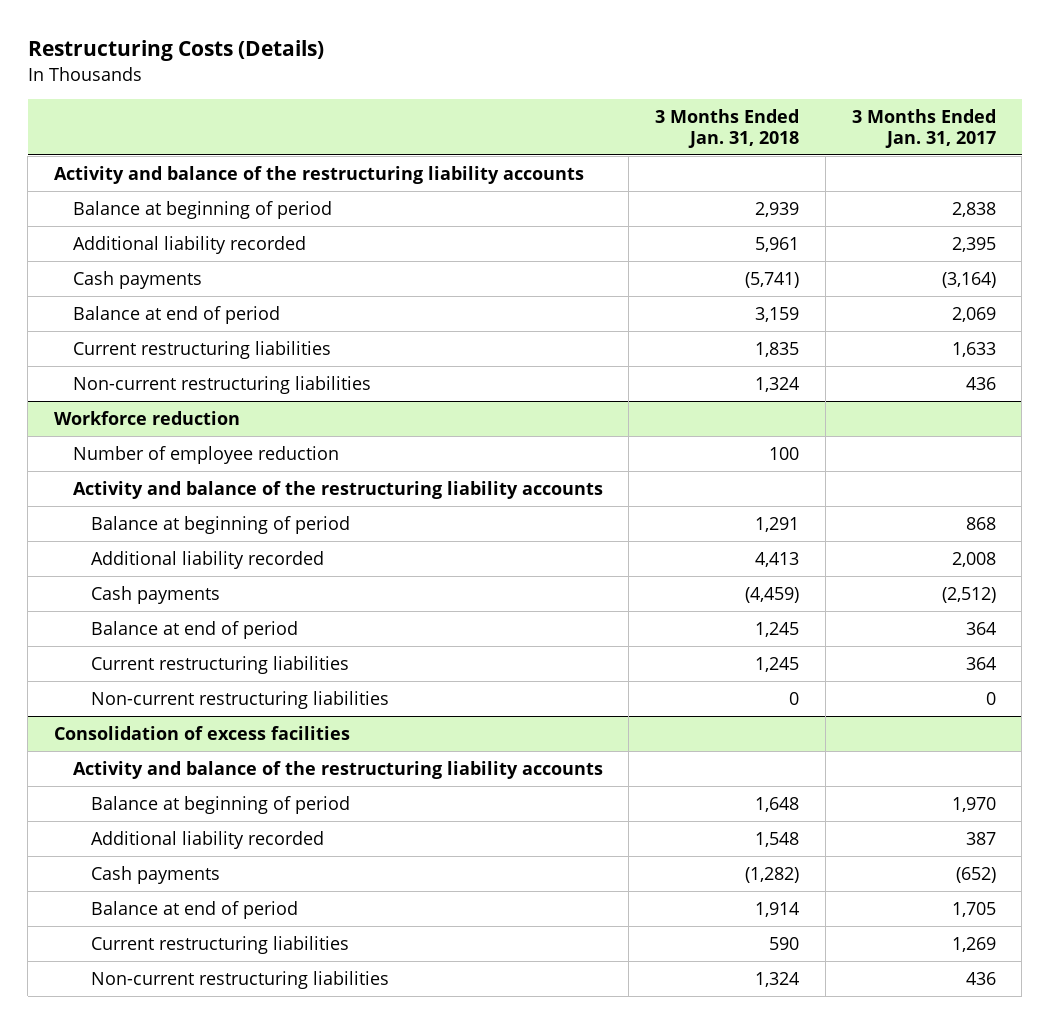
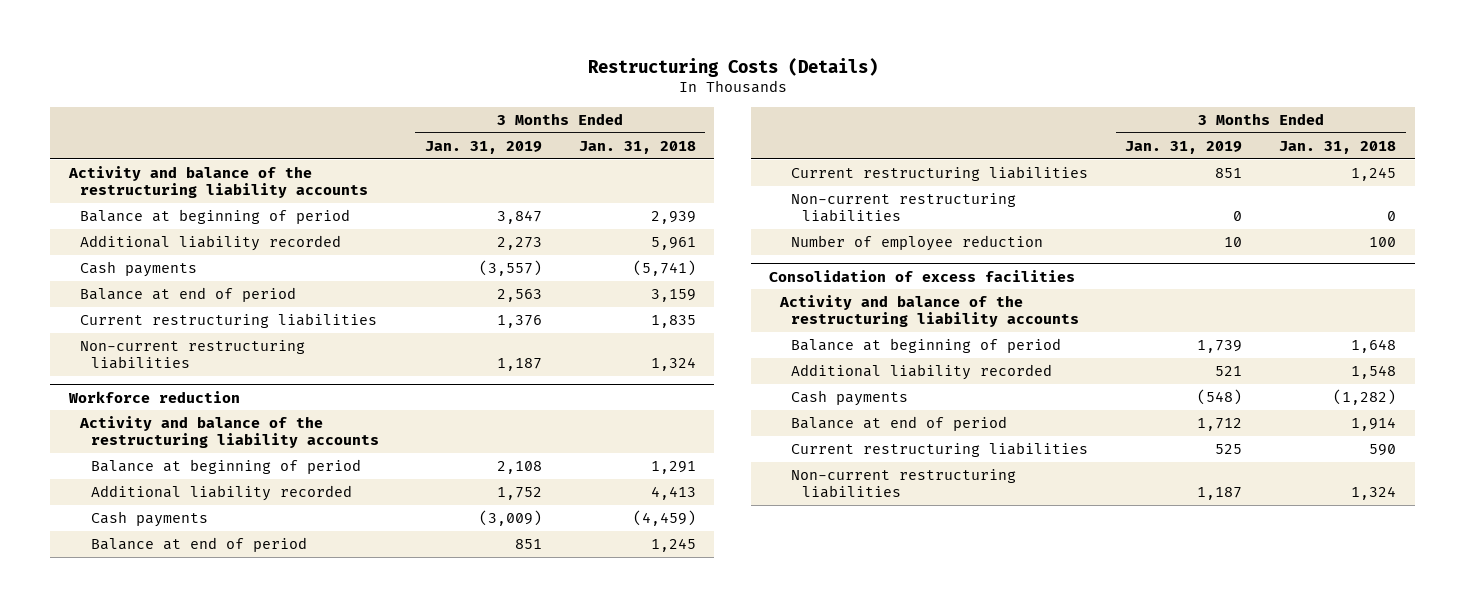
[851,108,996,148] 3 Months Ended Jan. 31, 2017 -> none
none -> [424,140,542,154] Jan. 31, 2019
[72,446,339,465] Number of employee reduction -> [791,235,1044,252] Number of employee reduction

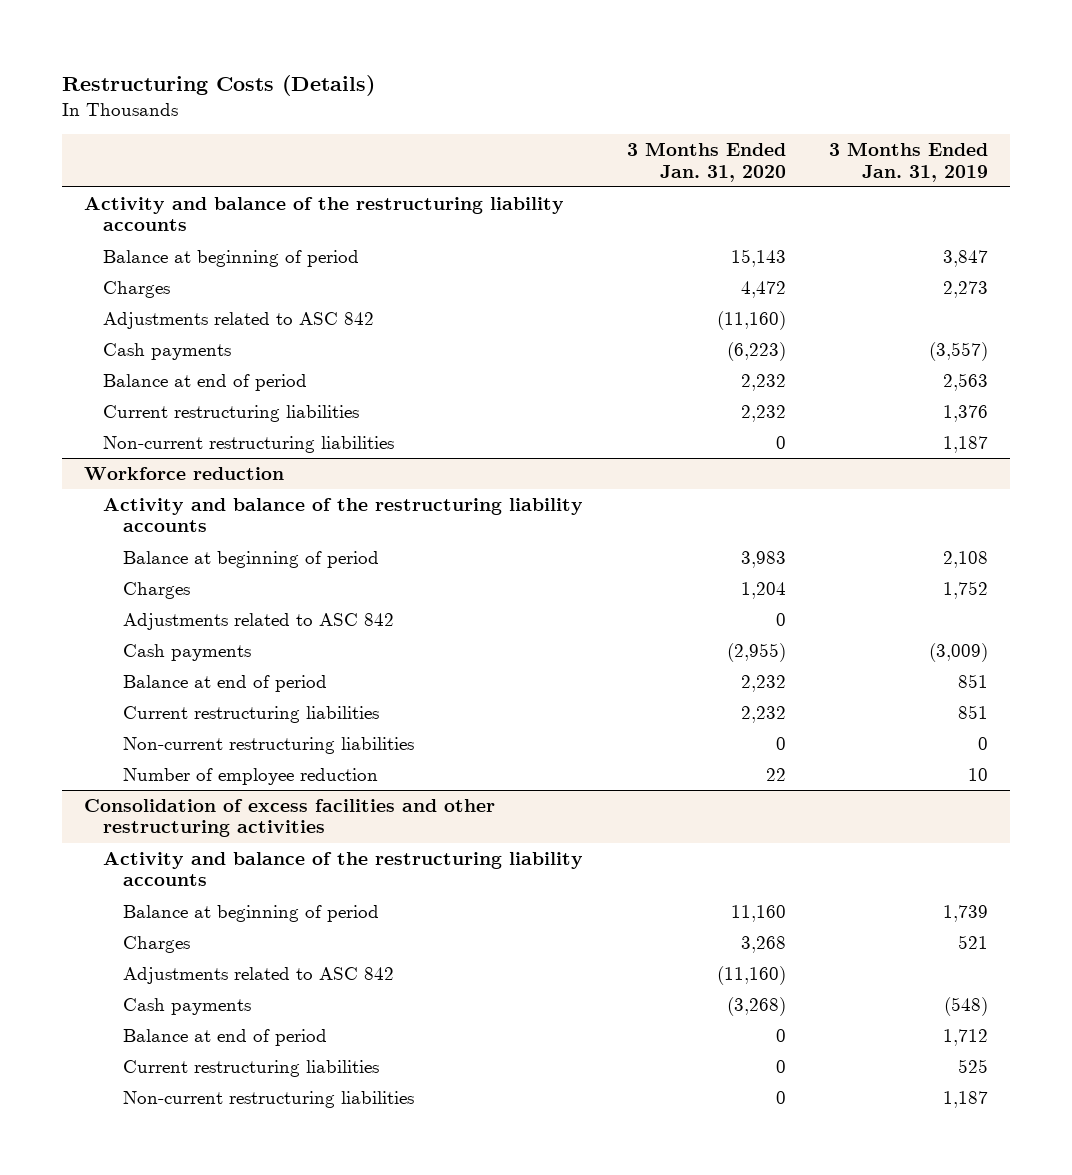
[578,140,696,154] Jan. 31, 2018 -> none
none -> [626,142,786,182] 3 Months Ended Jan. 31, 2020
[79,235,341,252] Additional liability recorded -> [103,280,171,298] Charges
none -> [103,311,375,329] Adjustments related to ASC 842
[90,485,352,502] Additional liability recorded -> [122,581,190,599] Charges
none -> [122,612,394,630] Adjustments related to ASC 842
[769,269,1076,282] Consolidation of excess facilities -> [84,798,496,838] Consolidation of excess facilities and other restructuring activities
[791,364,1053,381] Additional liability recorded -> [122,935,190,953] Charges
none -> [122,966,394,984] Adjustments related to ASC 842

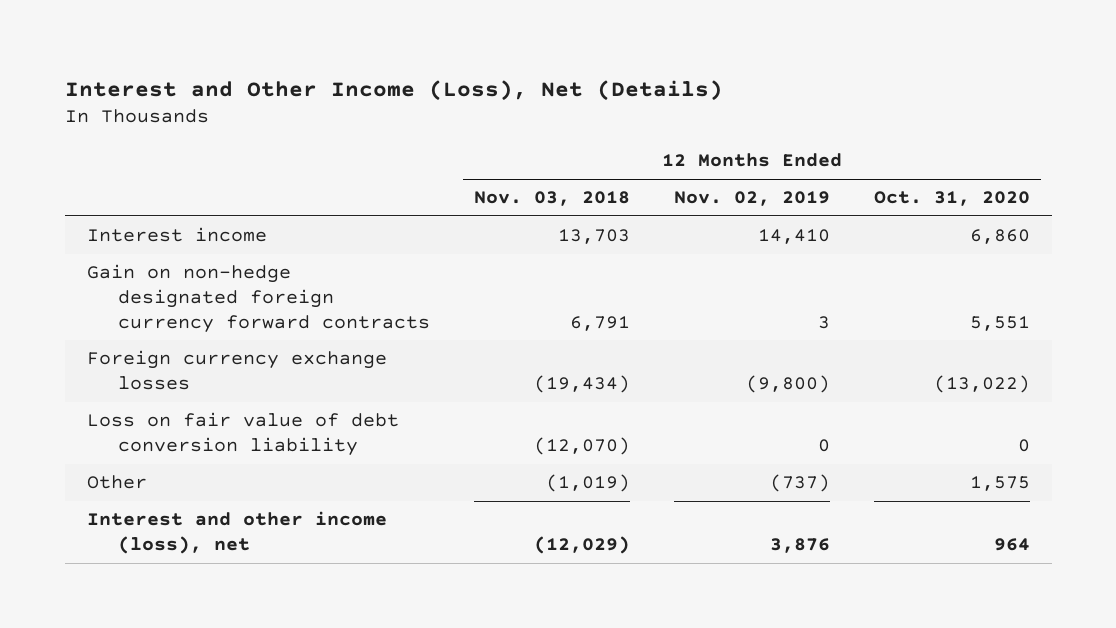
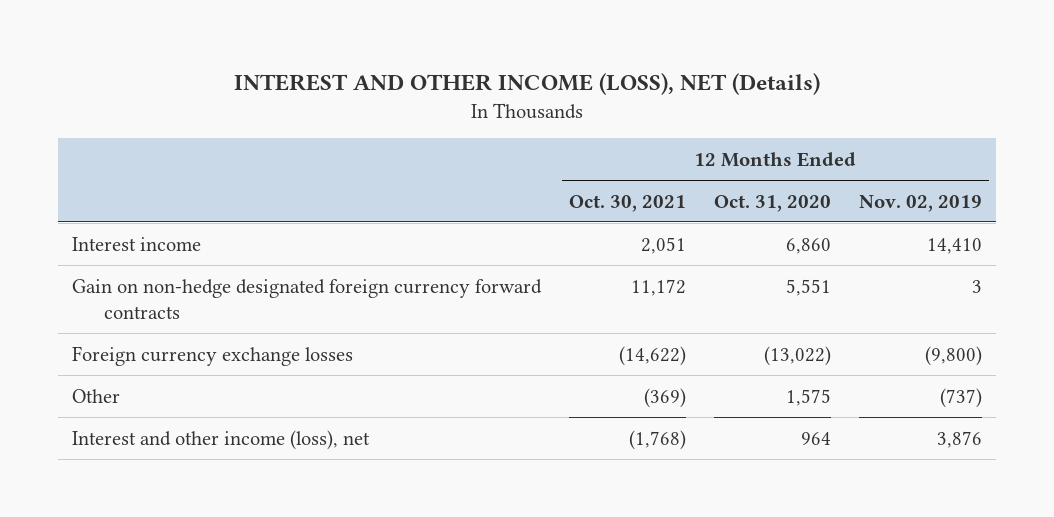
[64,79,723,101] Interest and Other Income (Loss), Net (Details) -> [233,72,820,95] INTEREST AND OTHER INCOME (LOSS), NET (Details)
[474,191,631,207] Nov. 03, 2018 -> none
none -> [568,194,686,212] Oct. 30, 2021
[86,412,399,456] Loss on fair value of debt conversion liability -> none

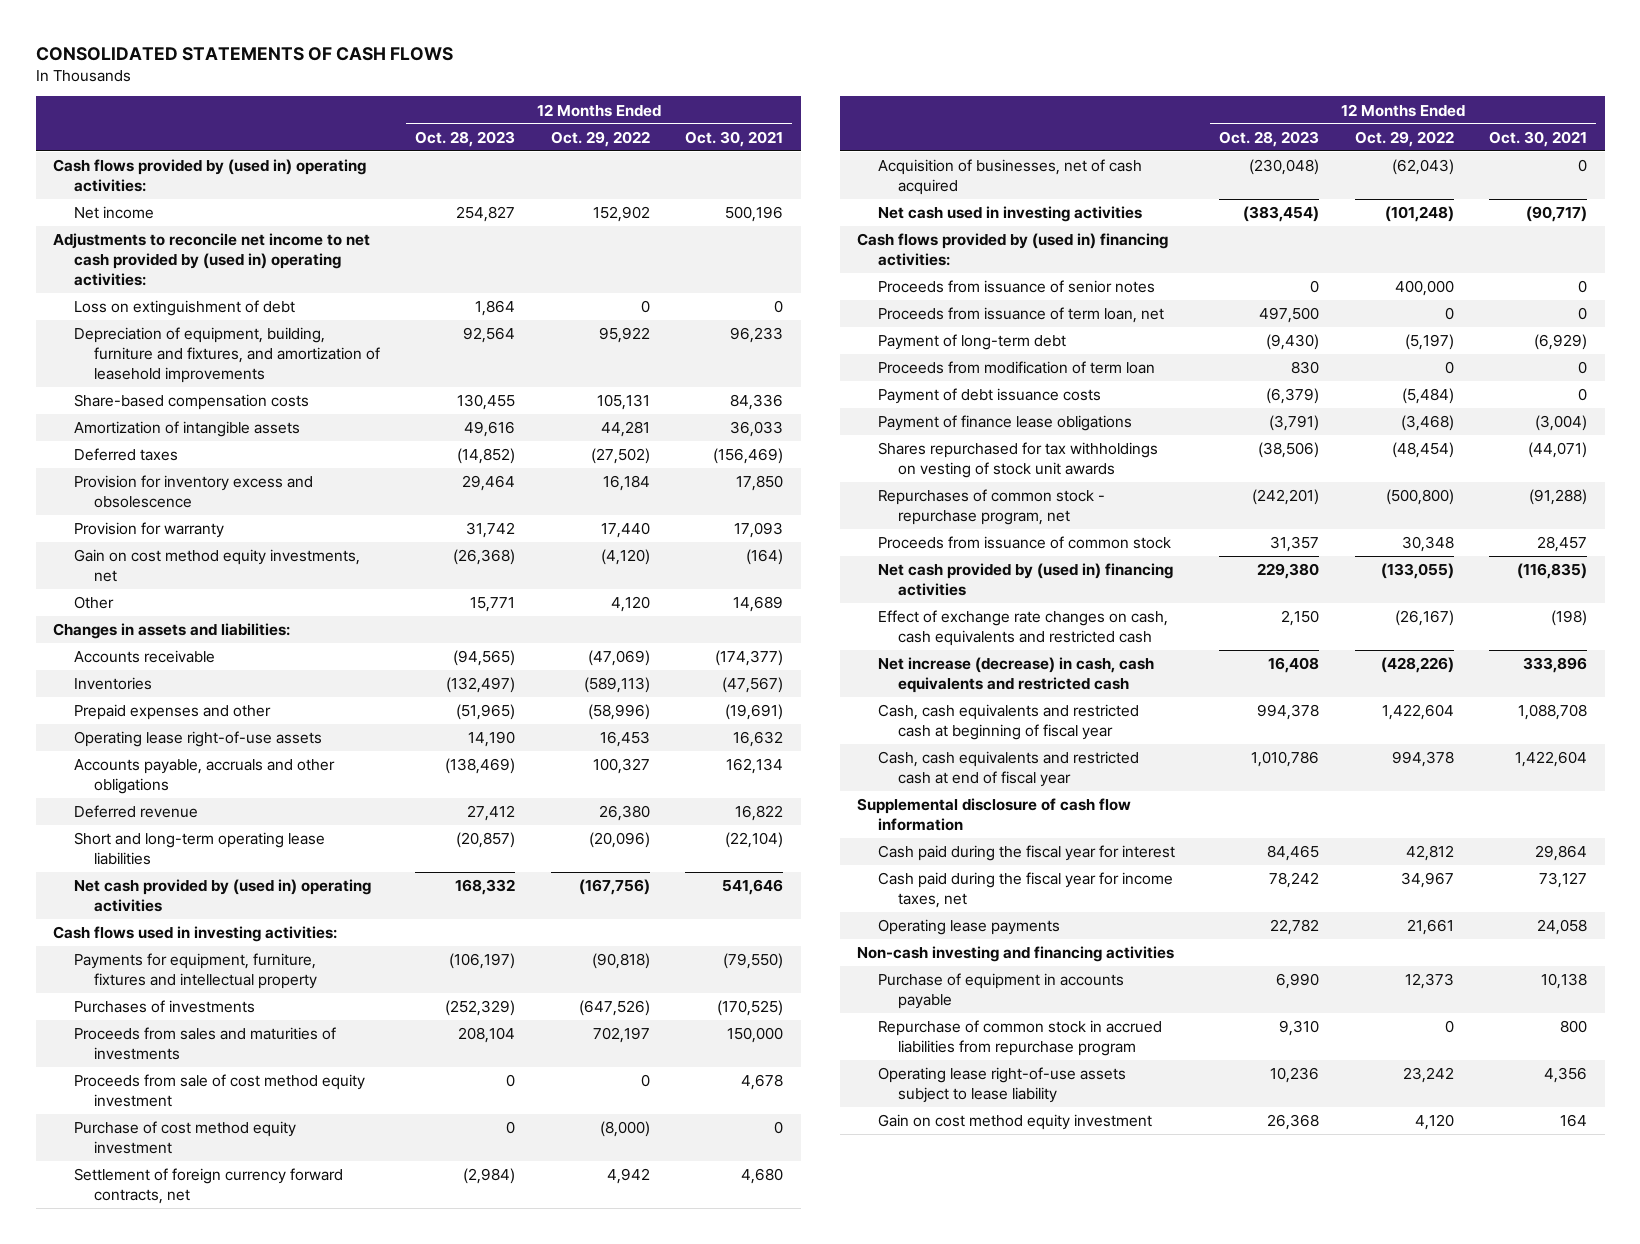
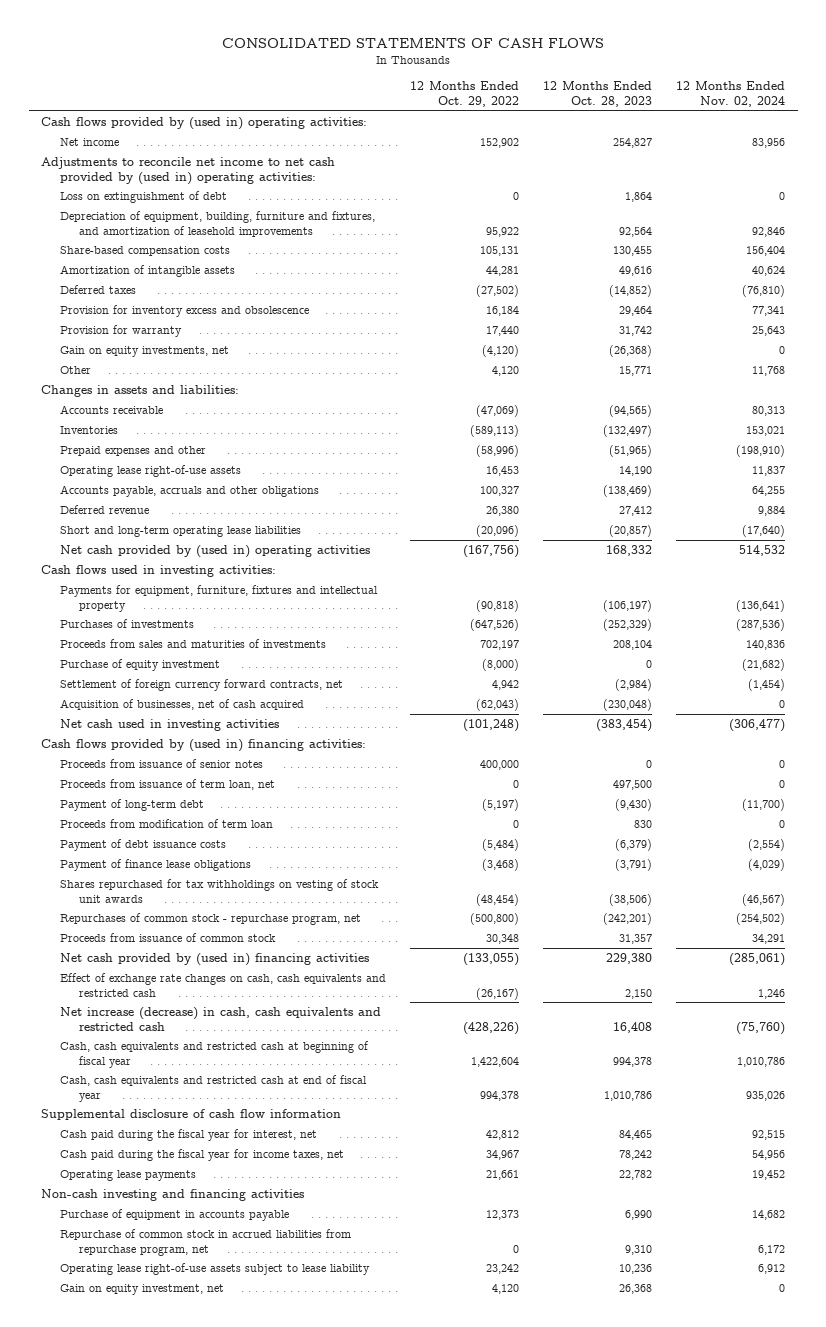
[684,130,783,147] Oct. 30, 2021 -> none
none -> [676,81,786,107] 12 Months Ended Nov. 02, 2024
[73,549,360,583] Gain on cost method equity investments, net -> [59,346,229,358] Gain on equity investments, net
[73,1074,365,1108] Proceeds from sale of cost method equity investment -> none
[73,1121,296,1155] Purchase of cost method equity investment -> [59,659,220,672] Purchase of equity investment
[877,845,1175,862] Cash paid during the fiscal year for interest -> [59,1129,317,1142] Cash paid during the fiscal year for interest, net
[877,1020,1162,1057] Repurchase of common stock in accrued liabilities from repurchase program -> [59,1229,351,1256] Repurchase of common stock in accrued liabilities from repurchase program, net
[877,1114,1152,1131] Gain on cost method equity investment -> [59,1284,224,1296] Gain on equity investment, net

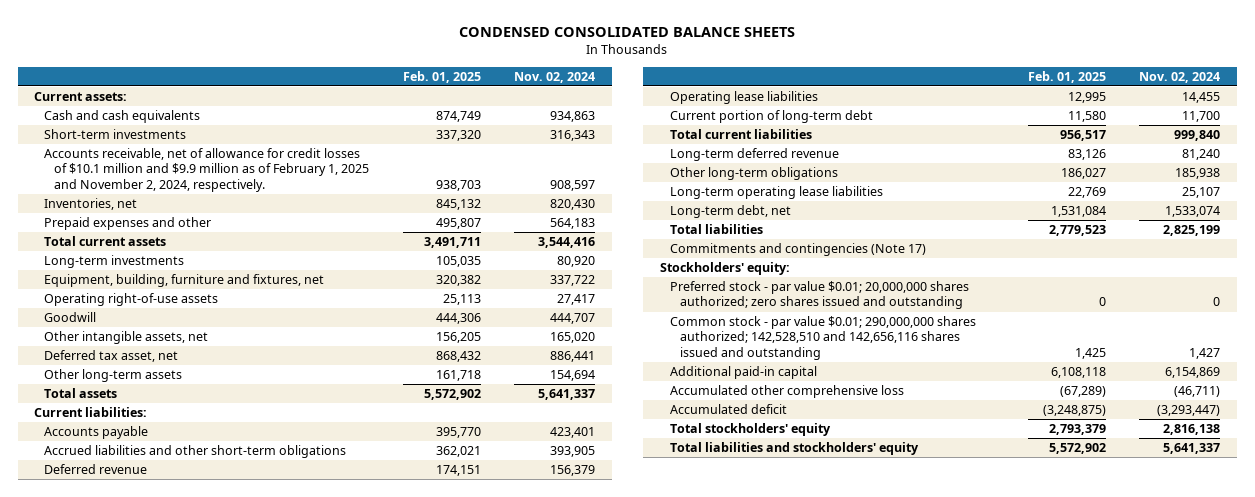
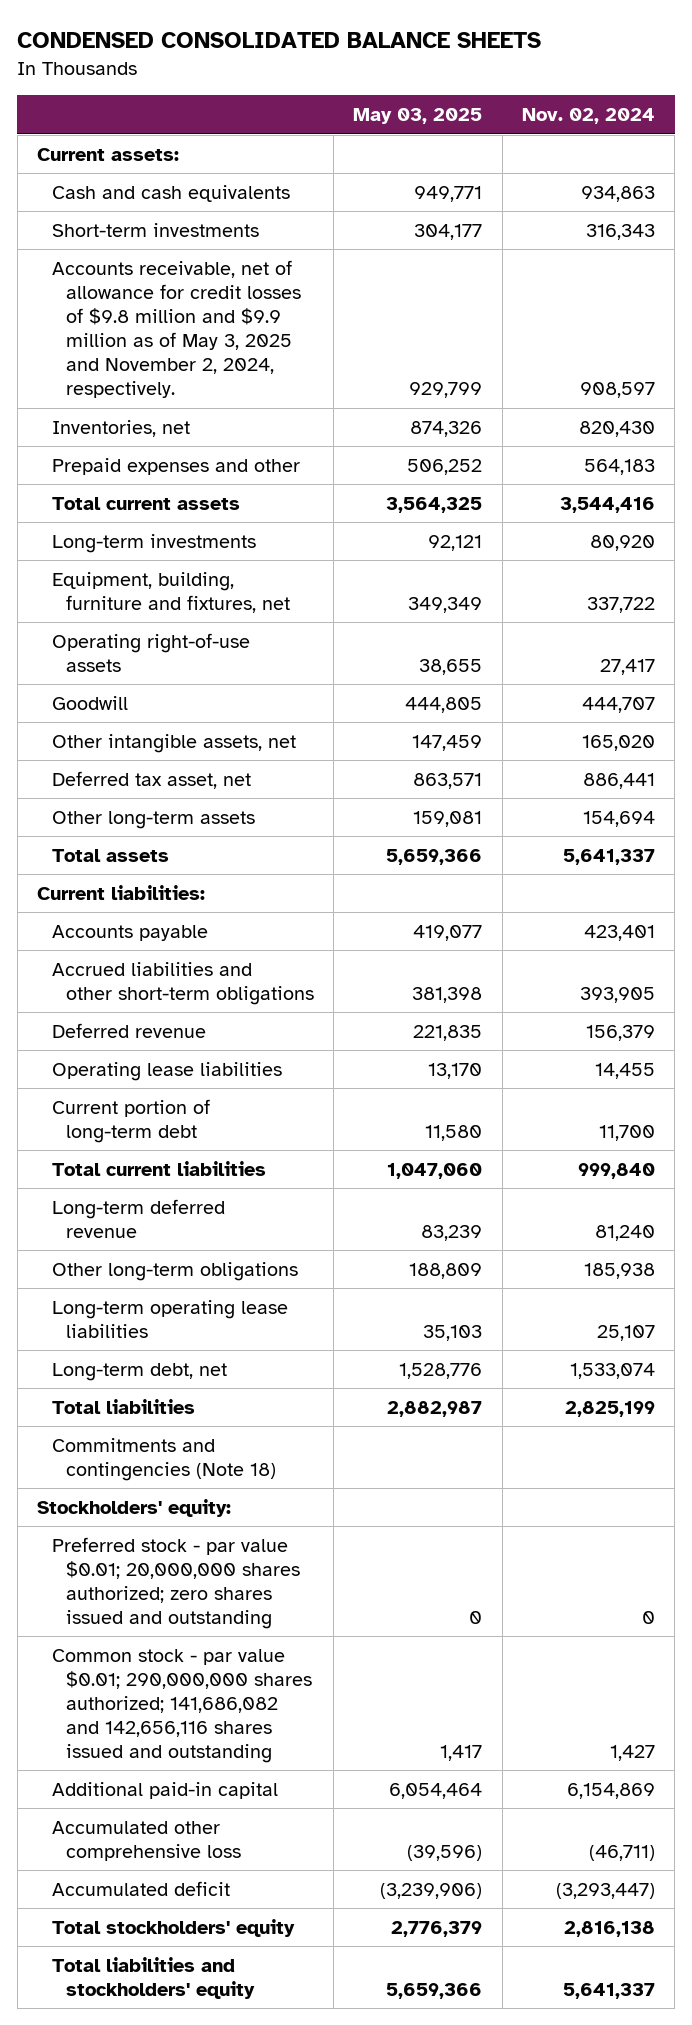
[402,70,481,83] Feb. 01, 2025 -> none
none -> [353,108,483,125] May 03, 2025
[44,148,370,192] Accounts receivable, net of allowance for credit losses of $10.1 million and $9.9 million as of February 1, 2025 and November 2, 2024, respectively. -> [51,259,301,399] Accounts receivable, net of allowance for credit losses of $9.8 million and $9.9 million as of May 3, 2025 and November 2, 2024, respectively.
[669,243,926,257] Commitments and contingencies (Note 17) -> [51,1437,276,1481] Commitments and contingencies (Note 18)
[669,316,976,360] Common stock - par value $0.01; 290,000,000 shares authorized; 142,528,510 and 142,656,116 shares issued and outstanding -> [51,1648,312,1764] Common stock - par value $0.01; 290,000,000 shares authorized; 141,686,082 and 142,656,116 shares issued and outstanding

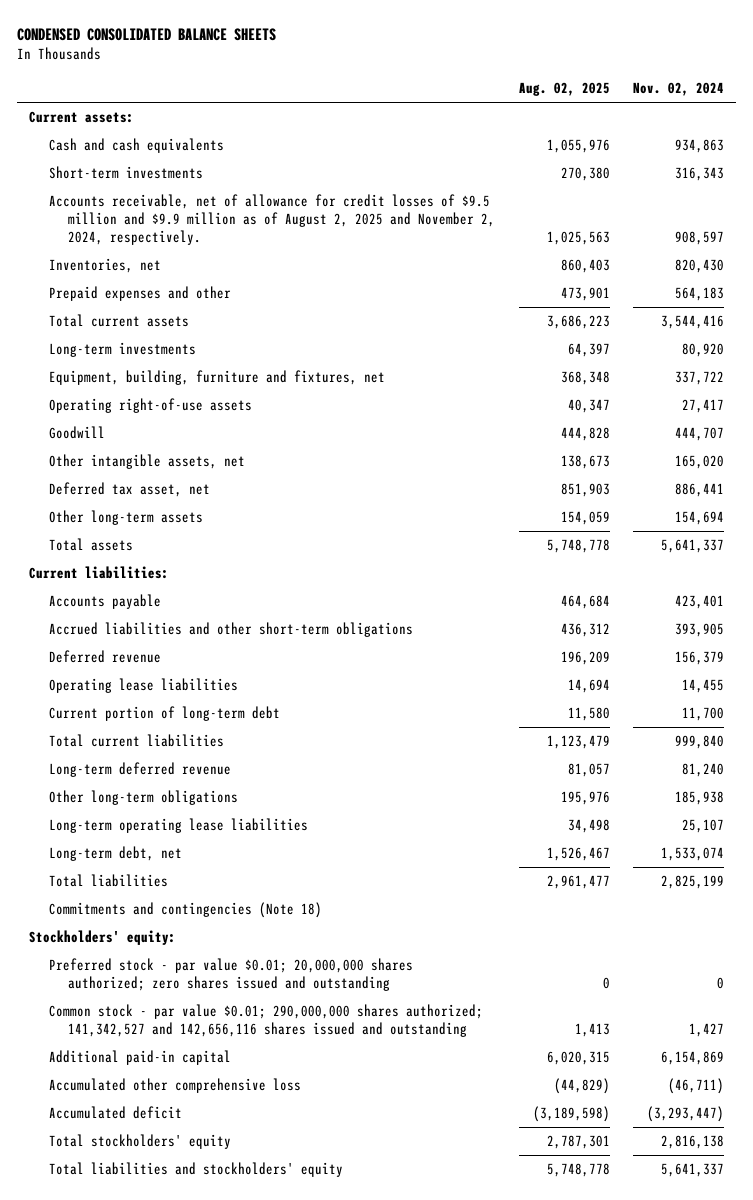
[353,108,483,125] May 03, 2025 -> none
none -> [518,82,610,97] Aug. 02, 2025
[51,259,301,399] Accounts receivable, net of allowance for credit losses of $9.8 million and $9.9 million as of May 3, 2025 and November 2, 2024, respectively. -> [48,194,496,246] Accounts receivable, net of allowance for credit losses of $9.5 million and $9.9 million as of August 2, 2025 and November 2, 2024, respectively.
[51,1648,312,1764] Common stock - par value $0.01; 290,000,000 shares authorized; 141,686,082 and 142,656,116 shares issued and outstanding -> [48,1004,483,1038] Common stock - par value $0.01; 290,000,000 shares authorized; 141,342,527 and 142,656,116 shares issued and outstanding

